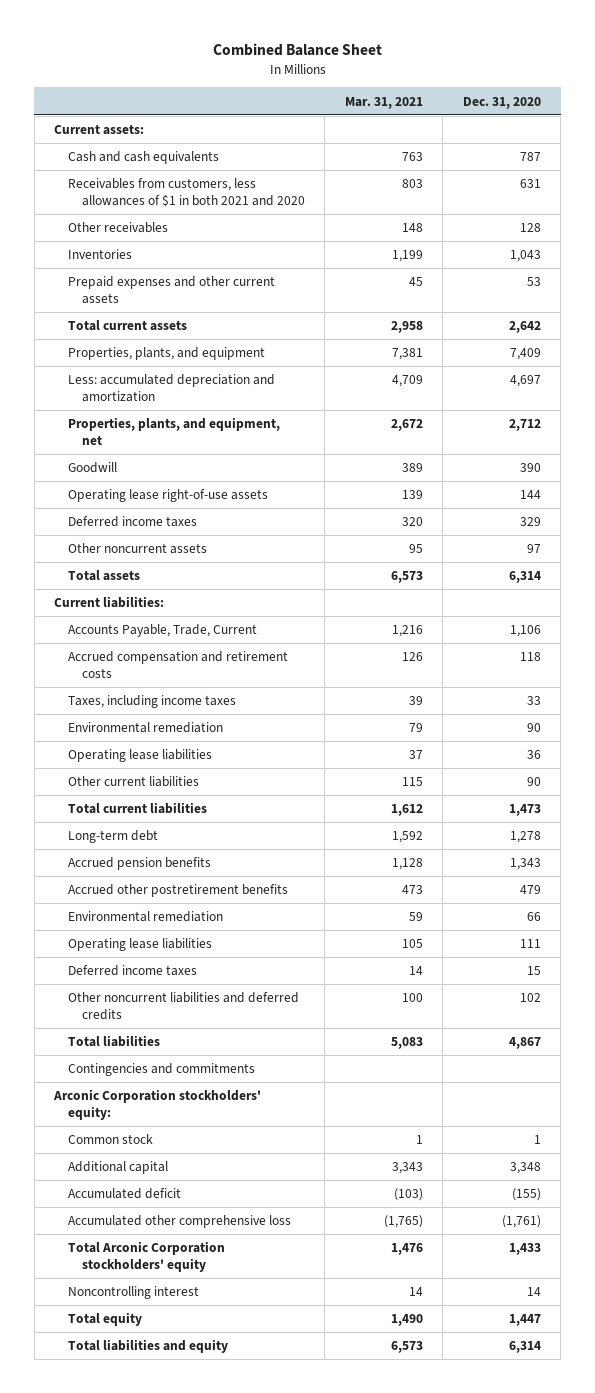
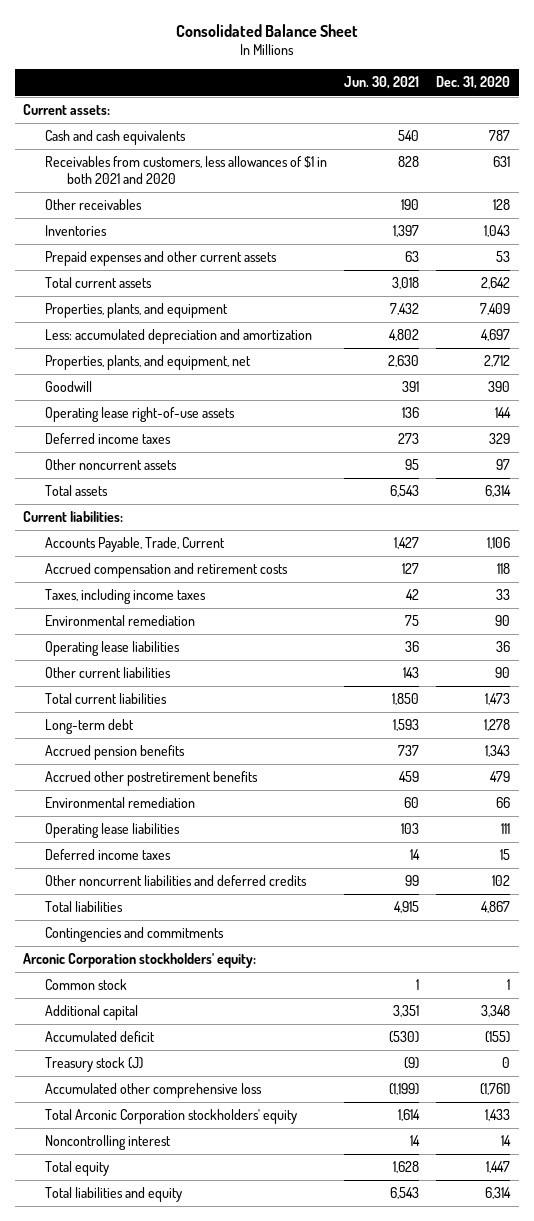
[212,43,382,57] Combined Balance Sheet -> [175,23,358,37] Consolidated Balance Sheet
[344,96,423,109] Mar. 31, 2021 -> none
none -> [344,76,420,90] Jun. 30, 2021
none -> [45,1057,144,1073] Treasury stock (J)

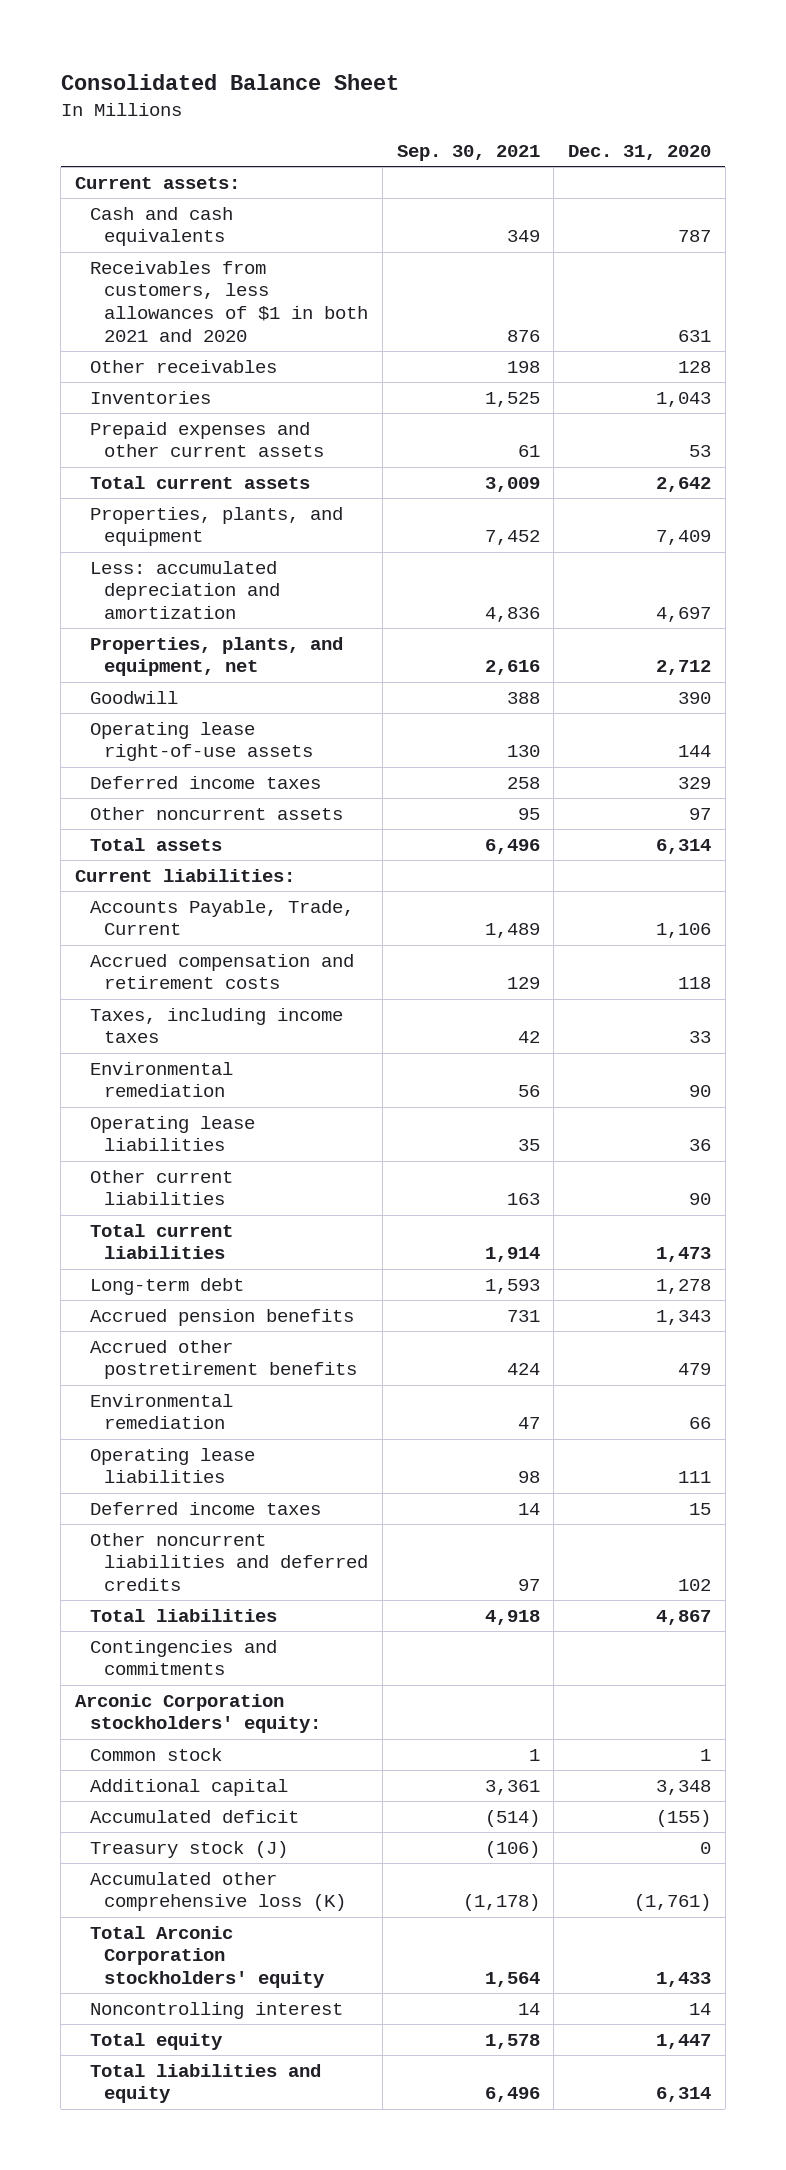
[344,76,420,90] Jun. 30, 2021 -> none
none -> [396,145,540,162] Sep. 30, 2021
[45,1083,263,1099] Accumulated other comprehensive loss -> [89,1871,347,1912] Accumulated other comprehensive loss (K)

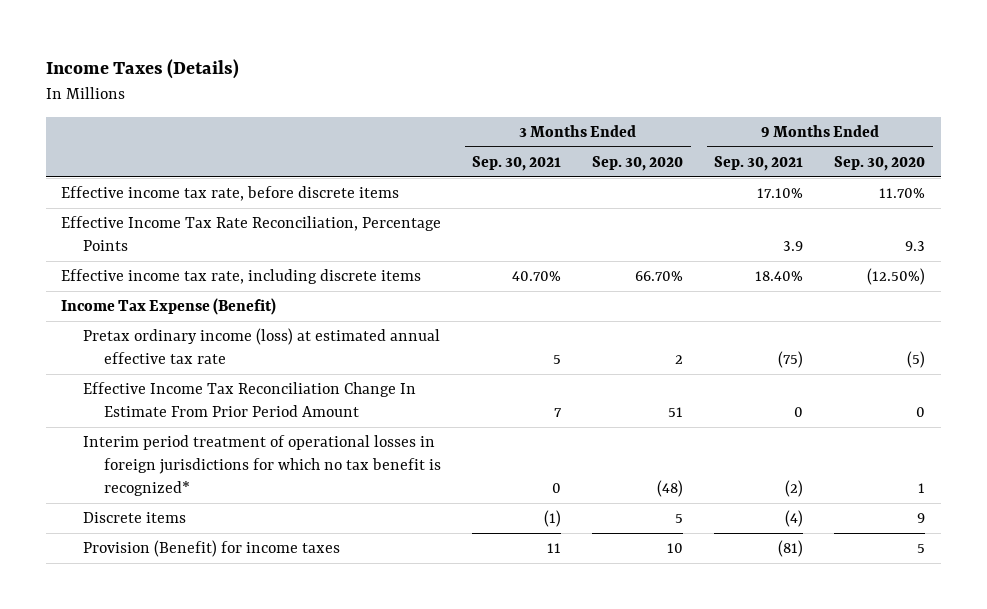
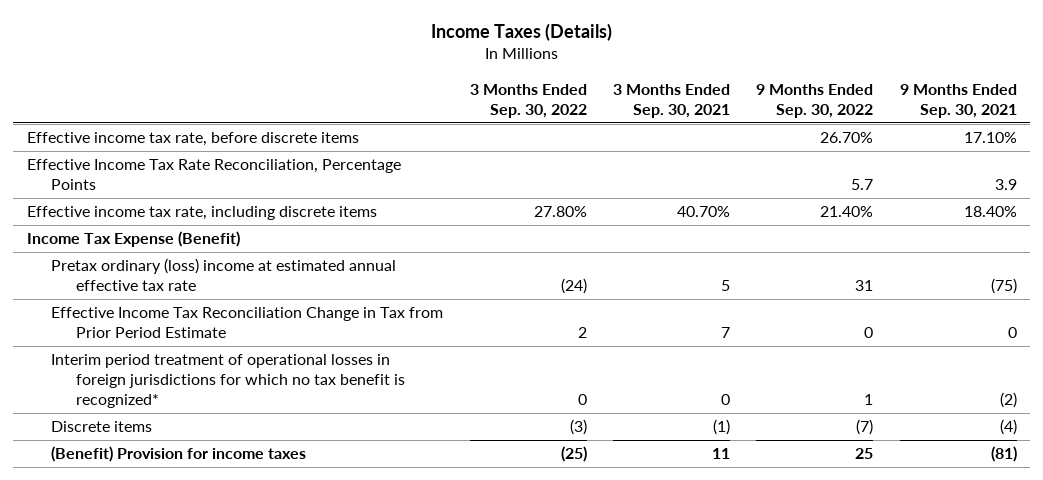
[592,156,684,172] Sep. 30, 2020 -> none
[834,156,926,172] Sep. 30, 2020 -> none
none -> [469,83,587,118] 3 Months Ended Sep. 30, 2022
none -> [756,83,874,118] 9 Months Ended Sep. 30, 2022
[82,328,440,364] Pretax ordinary income (loss) at estimated annual effective tax rate -> [51,258,397,292] Pretax ordinary (loss) income at estimated annual effective tax rate
[82,382,416,417] Effective Income Tax Reconciliation Change In Estimate From Prior Period Amount -> [51,307,444,339] Effective Income Tax Reconciliation Change in Tax from Prior Period Estimate
[82,540,340,558] Provision (Benefit) for income taxes -> [51,446,307,463] (Benefit) Provision for income taxes

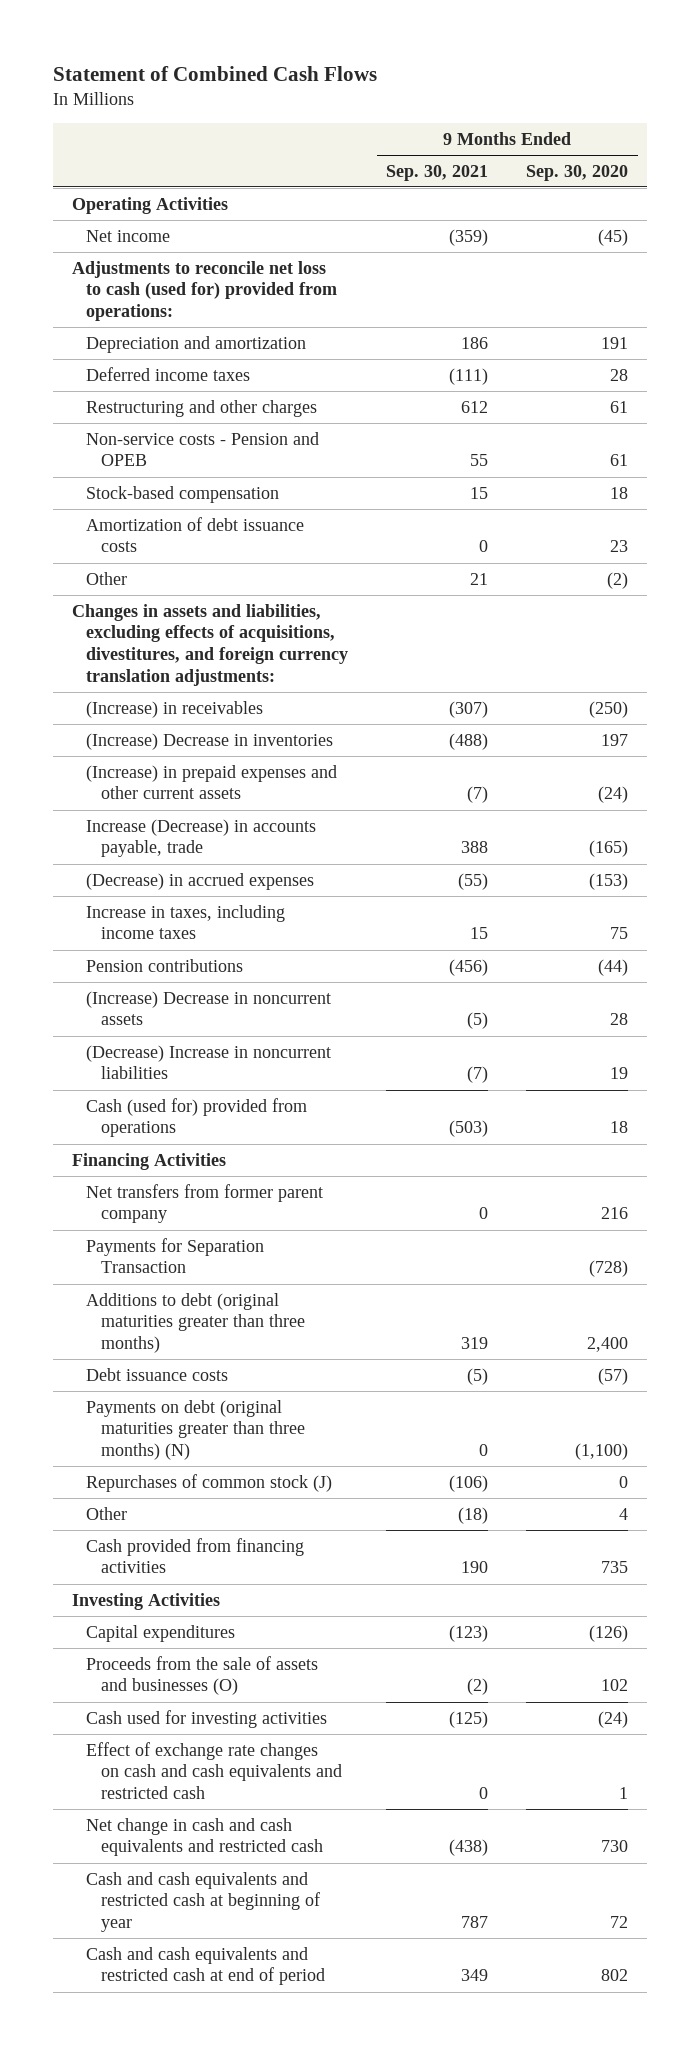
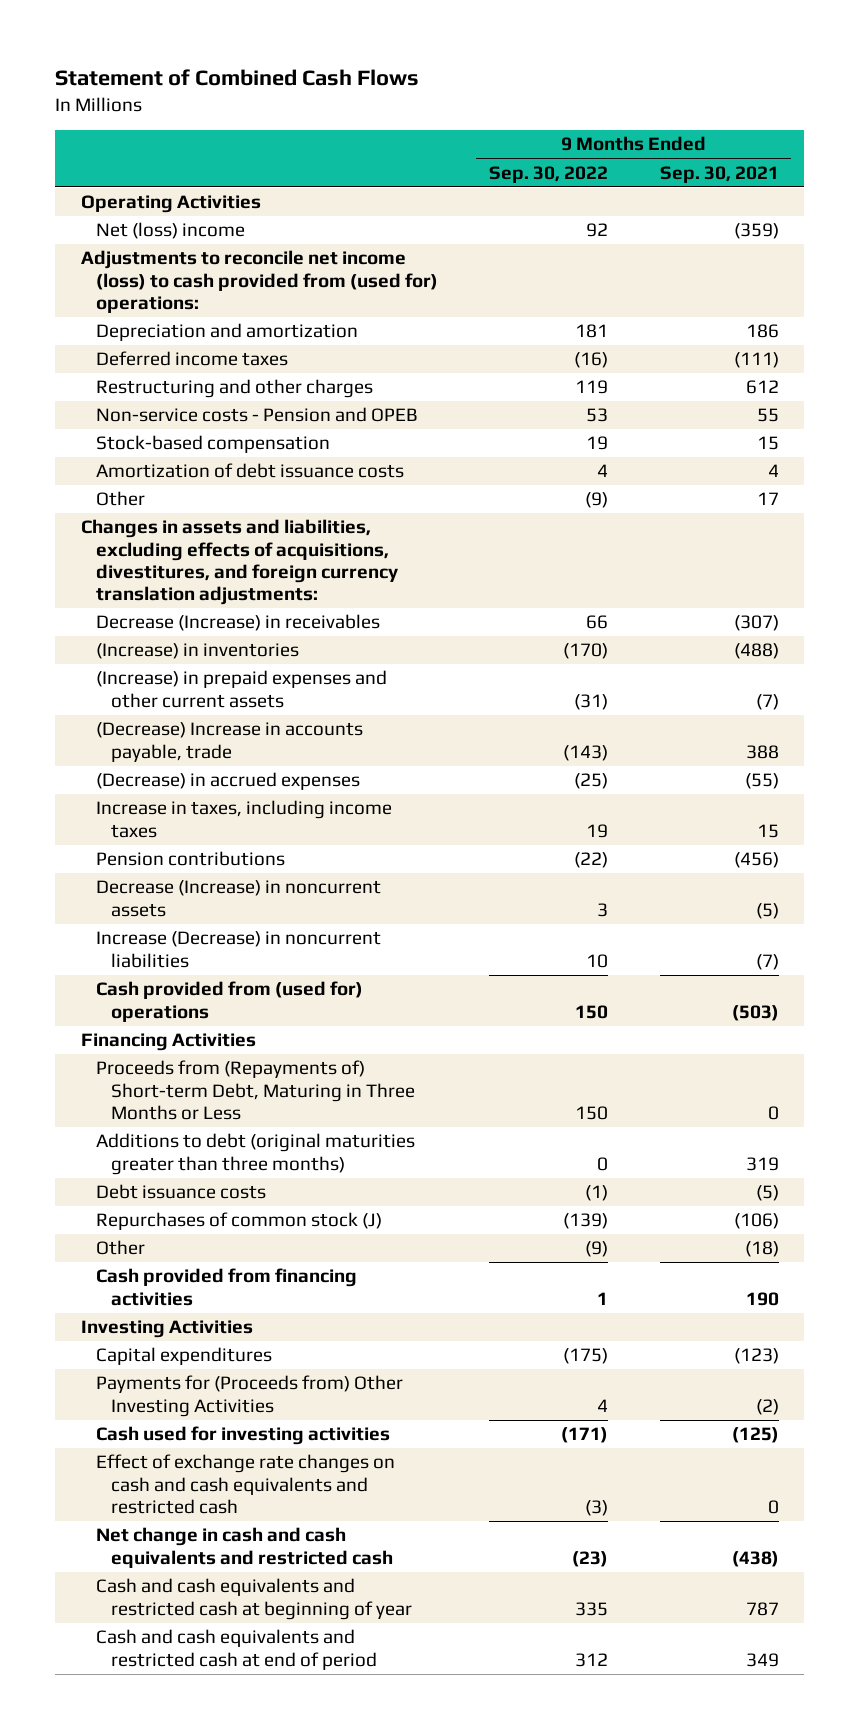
[526,164,629,181] Sep. 30, 2020 -> none
none -> [489,165,609,183] Sep. 30, 2022
[86,229,171,242] Net income -> [95,222,245,240] Net (loss) income
[71,260,338,322] Adjustments to reconcile net loss to cash (used for) provided from operations: -> [80,250,438,313] Adjustments to reconcile net income (loss) to cash provided from (used for) operations:
[479,540,489,553] 0 -> [767,464,779,478] 4
[470,572,489,585] 21 -> [756,492,779,506] 17
[86,700,264,718] (Increase) in receivables -> [95,614,380,632] Decrease (Increase) in receivables
[86,732,334,750] (Increase) Decrease in inventories -> [95,643,299,660] (Increase) in inventories
[86,818,317,858] Increase (Decrease) in accounts payable, trade -> [95,722,363,762] (Decrease) Increase in accounts payable, trade
[86,990,332,1026] (Increase) Decrease in noncurrent assets -> [95,880,381,917] Decrease (Increase) in noncurrent assets
[86,1044,332,1080] (Decrease) Increase in noncurrent liabilities -> [95,931,381,968] Increase (Decrease) in noncurrent liabilities
[86,1097,308,1138] Cash (used for) provided from operations -> [95,981,363,1022] Cash provided from (used for) operations
[86,1183,324,1224] Net transfers from former parent company -> none
[86,1237,265,1274] Payments for Separation Transaction -> none
none -> [95,1060,415,1120] Proceeds from (Repayments of) Short-term Debt, Maturing in Three Months or Less
[86,1399,305,1461] Payments on debt (original maturities greater than three months) (N) -> none
[86,1655,319,1696] Proceeds from the sale of assets and businesses (O) -> none
none -> [95,1375,403,1417] Payments for (Proceeds from) Other Investing Activities

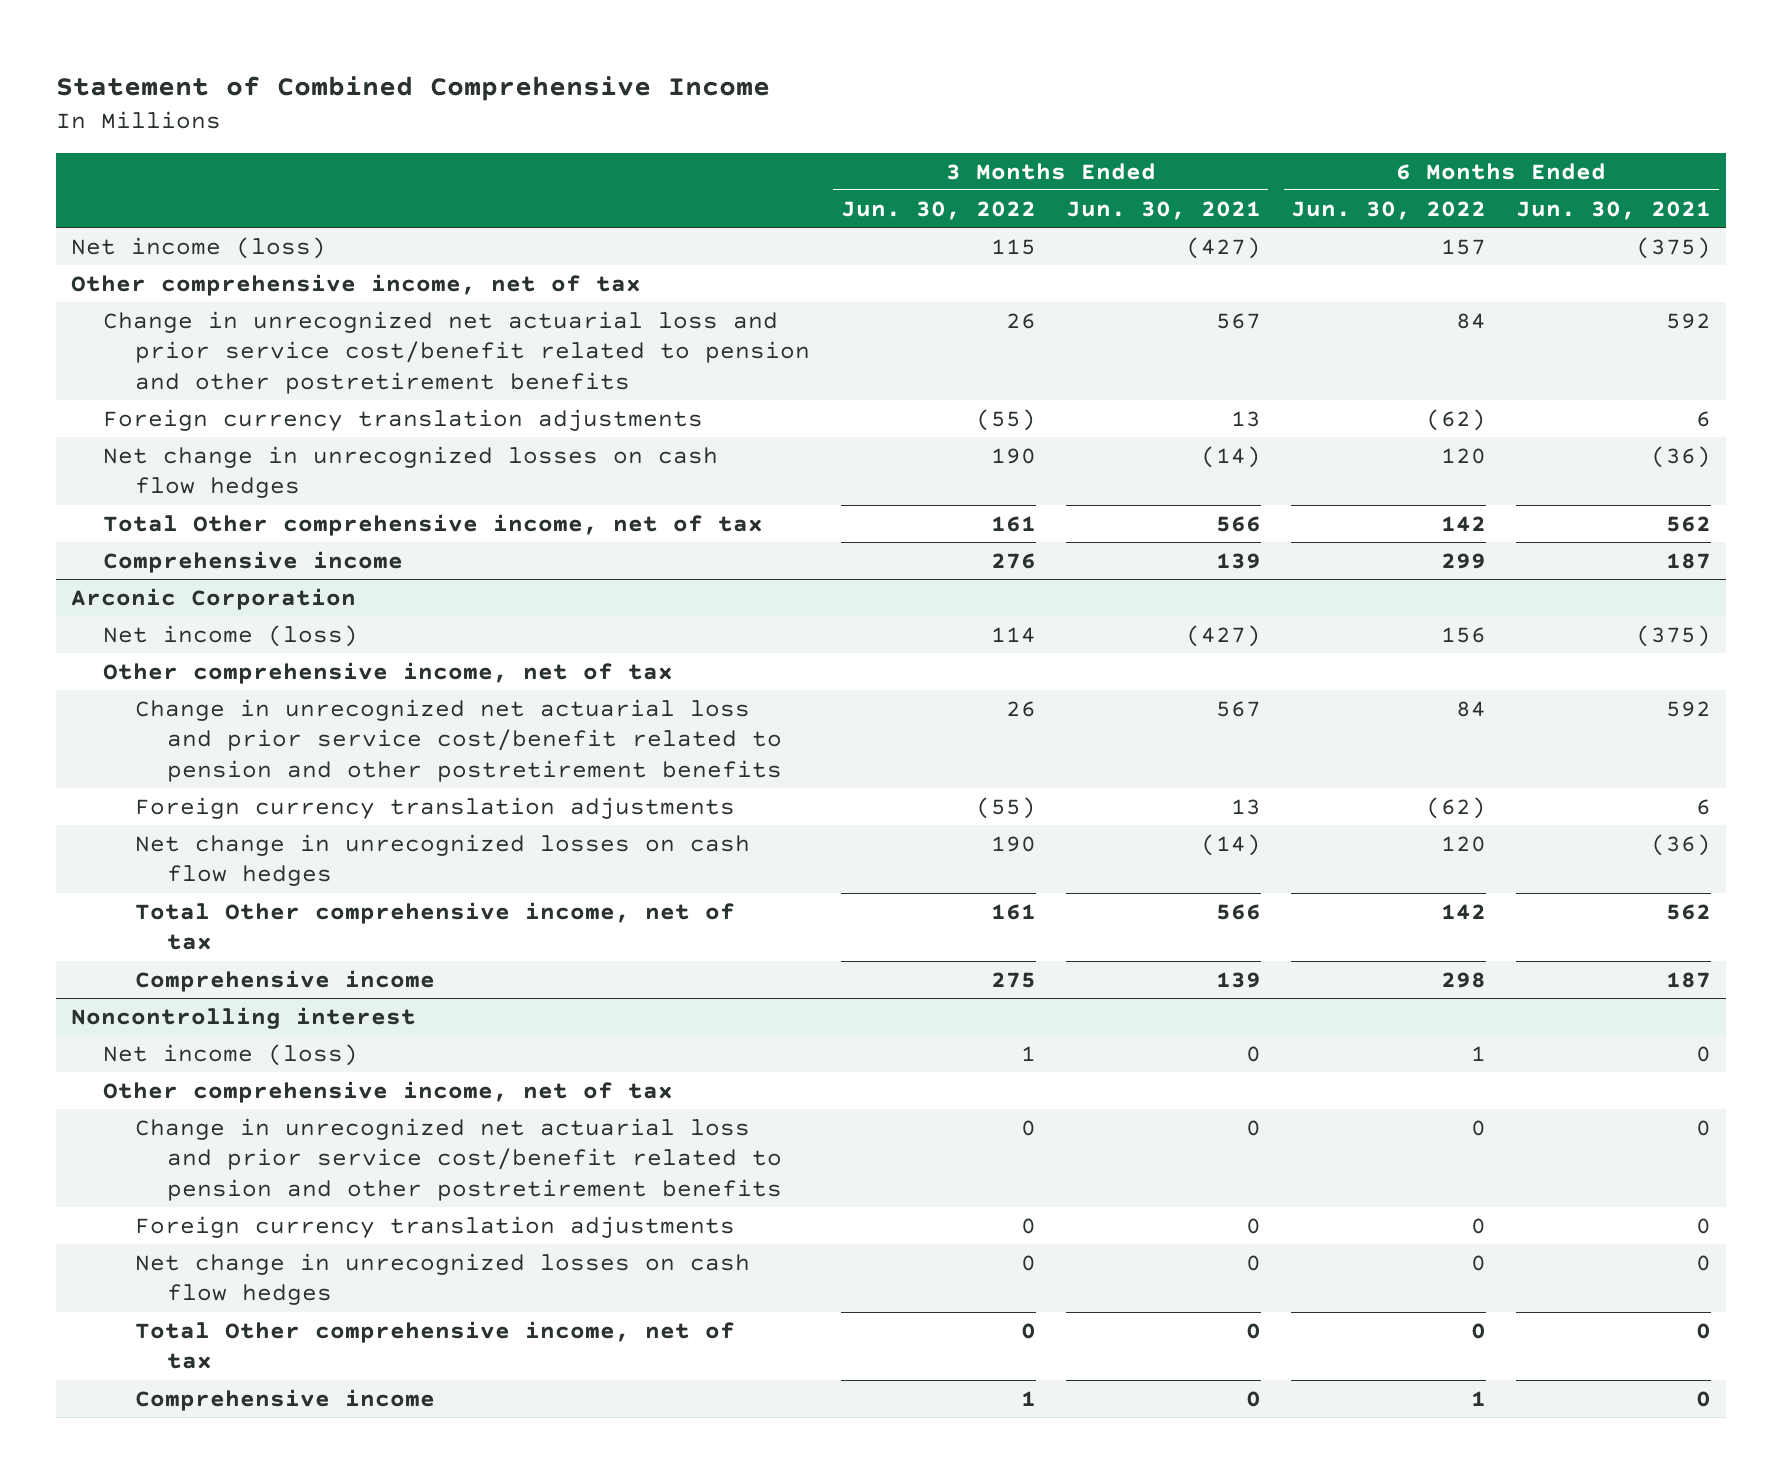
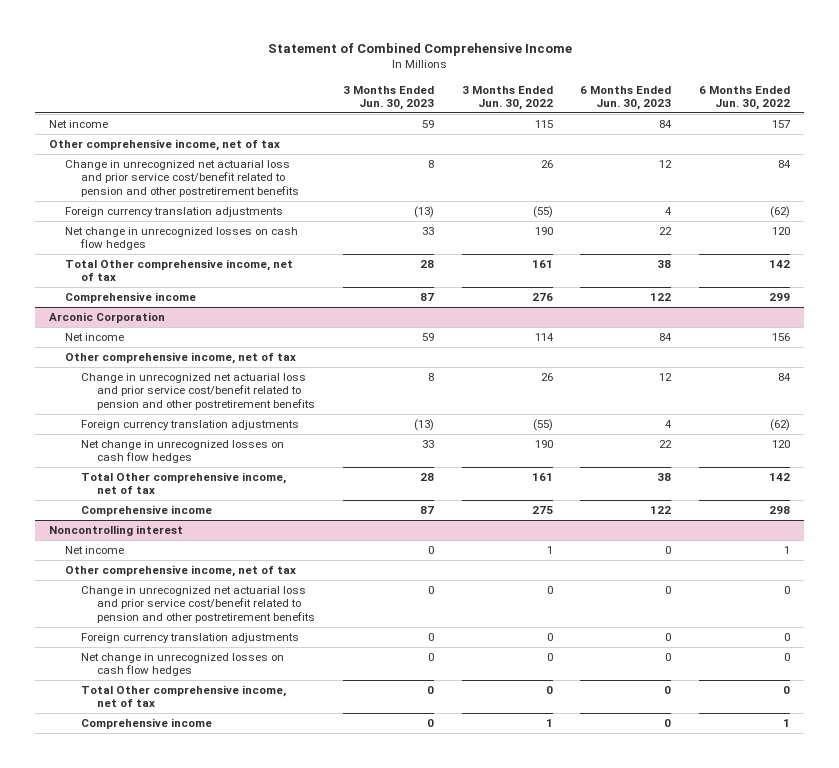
[1065,200,1261,220] Jun. 30, 2021 -> none
[1516,200,1712,220] Jun. 30, 2021 -> none
none -> [343,85,435,110] 3 Months Ended Jun. 30, 2023
none -> [580,85,672,110] 6 Months Ended Jun. 30, 2023
[71,236,327,259] Net income (loss) -> [49,120,109,129] Net income
[103,624,359,647] Net income (loss) -> [65,333,125,342] Net income
[103,1043,359,1066] Net income (loss) -> [65,546,125,555] Net income

